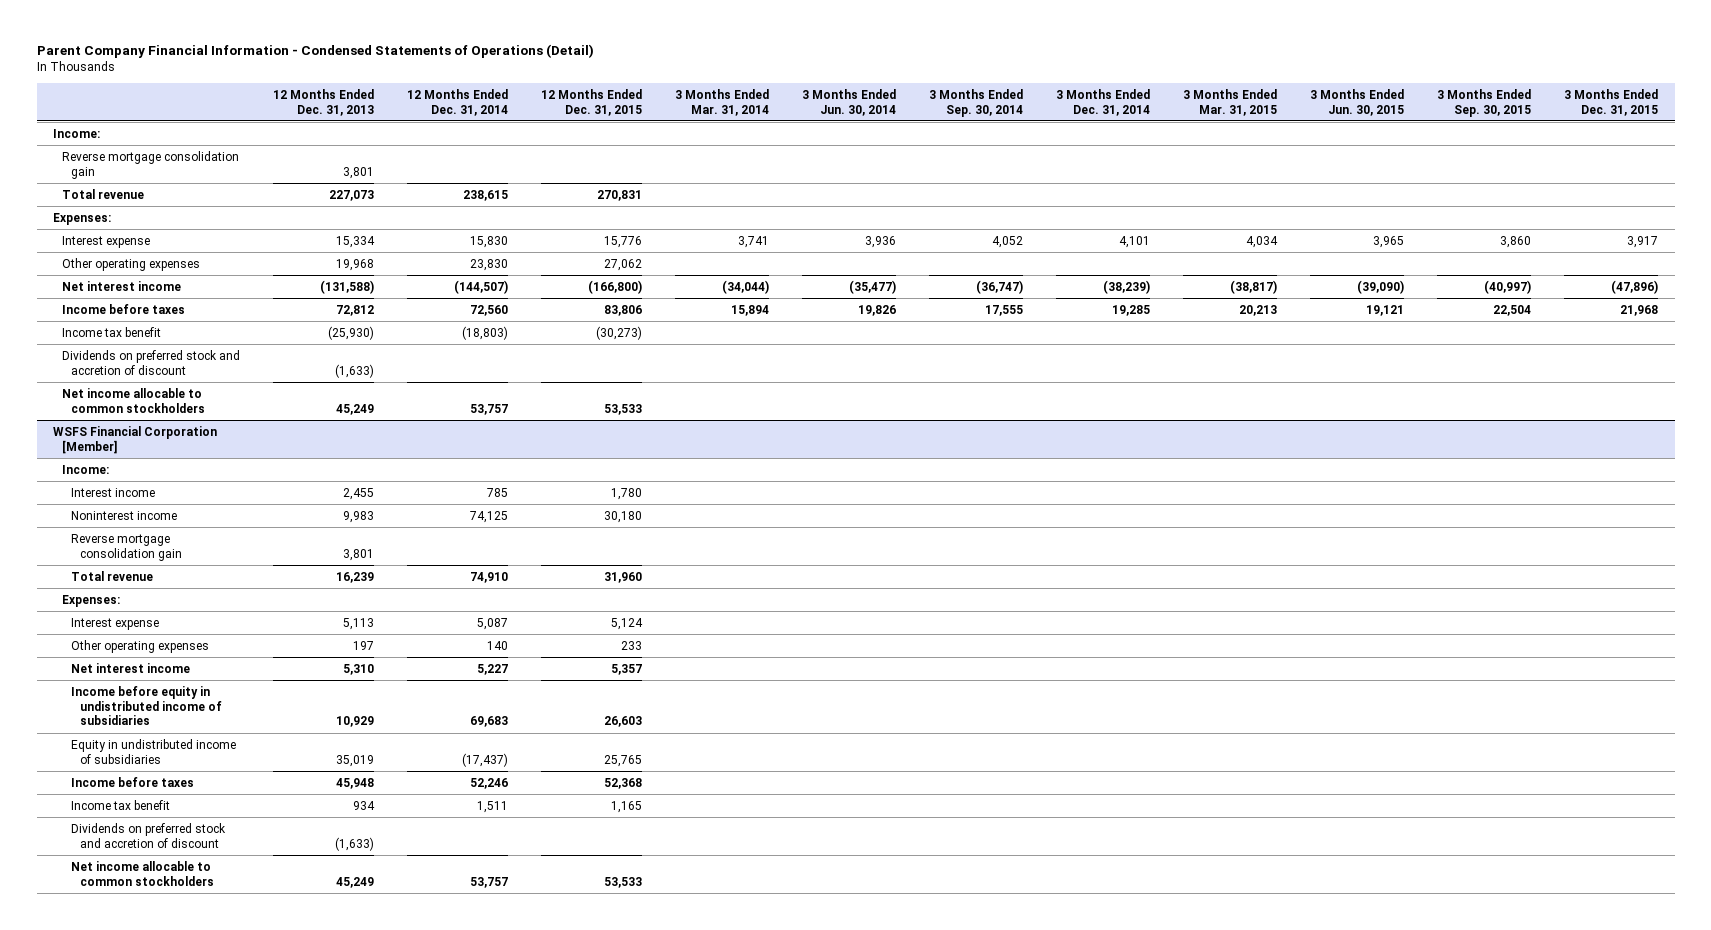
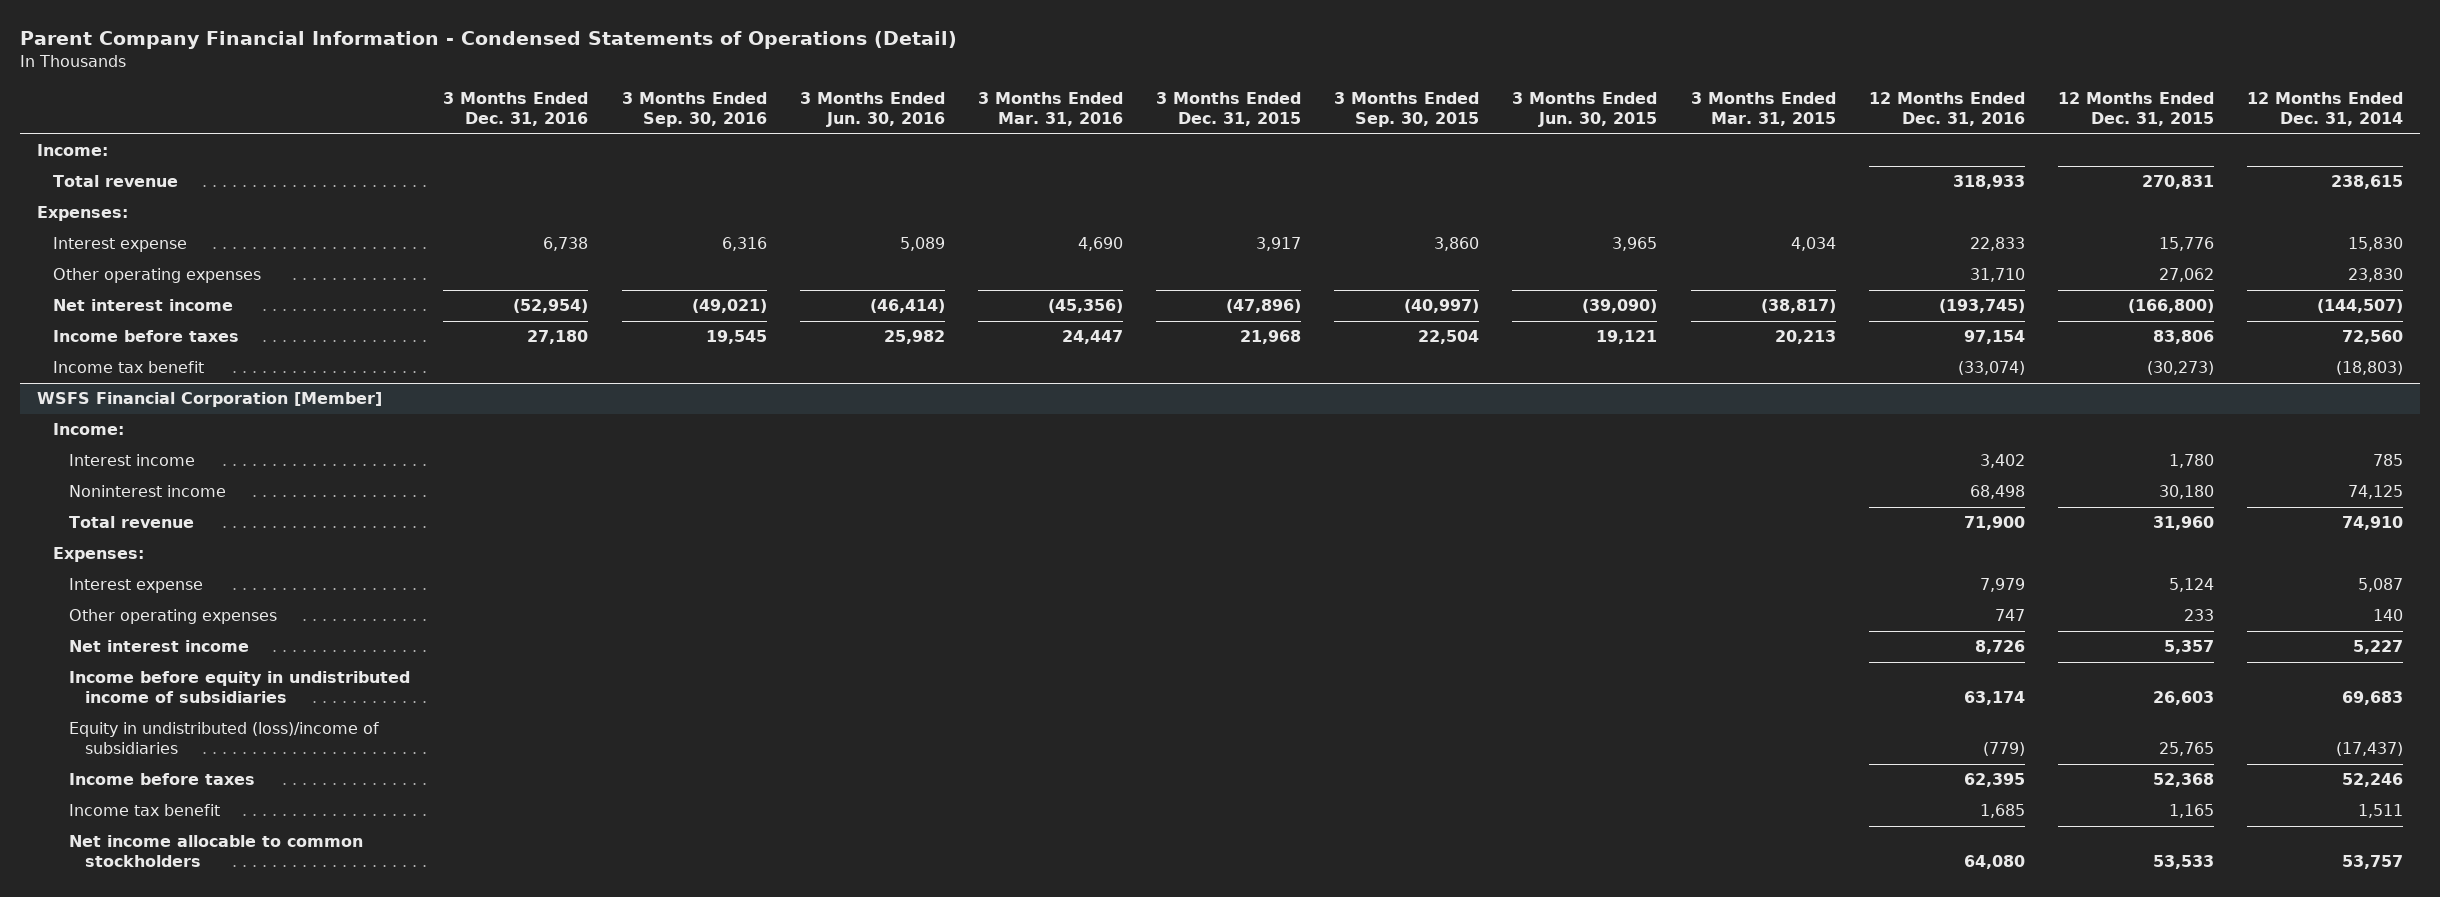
[272,88,374,116] 12 Months Ended Dec. 31, 2013 -> none
[675,88,770,116] 3 Months Ended Mar. 31, 2014 -> none
[802,88,897,116] 3 Months Ended Jun. 30, 2014 -> none
[929,88,1024,117] 3 Months Ended Sep. 30, 2014 -> none
[1056,88,1151,116] 3 Months Ended Dec. 31, 2014 -> none
none -> [443,92,589,127] 3 Months Ended Dec. 31, 2016
none -> [621,92,767,128] 3 Months Ended Sep. 30, 2016
none -> [799,92,945,128] 3 Months Ended Jun. 30, 2016
none -> [977,92,1123,127] 3 Months Ended Mar. 31, 2016
none -> [1868,92,2025,127] 12 Months Ended Dec. 31, 2016
[61,150,239,179] Reverse mortgage consolidation gain -> none
[61,349,240,375] Dividends on preferred stock and accretion of discount -> none
[61,387,205,413] Net income allocable to common stockholders -> none
[70,533,182,561] Reverse mortgage consolidation gain -> none
[70,738,236,764] Equity in undistributed income of subsidiaries -> [69,722,380,755] Equity in undistributed (loss)/income of subsidiaries
[70,822,226,848] Dividends on preferred stock and accretion of discount -> none

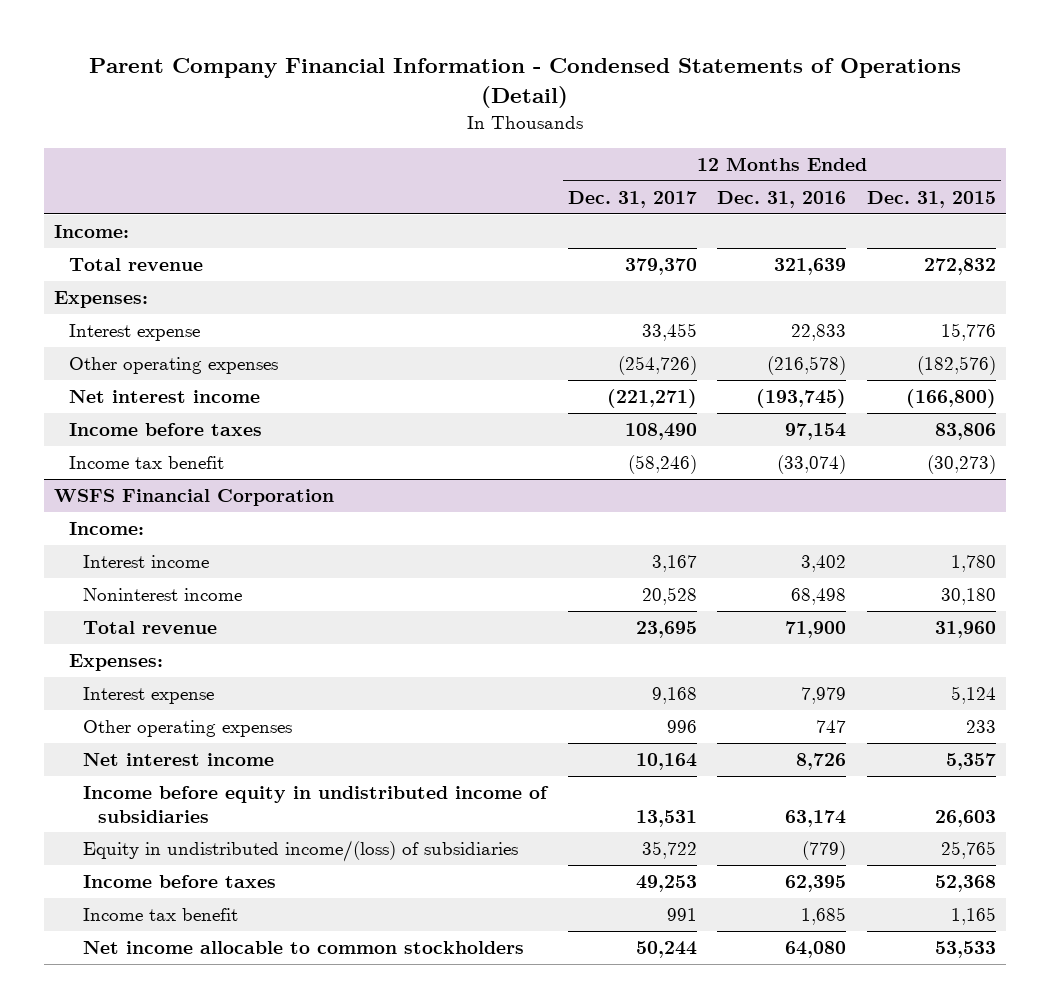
[443,92,589,127] 3 Months Ended Dec. 31, 2016 -> none
[621,92,767,128] 3 Months Ended Sep. 30, 2016 -> none
[799,92,945,128] 3 Months Ended Jun. 30, 2016 -> none
[977,92,1123,127] 3 Months Ended Mar. 31, 2016 -> none
[1156,92,1302,127] 3 Months Ended Dec. 31, 2015 -> none
[1334,92,1480,128] 3 Months Ended Sep. 30, 2015 -> none
[1512,92,1658,128] 3 Months Ended Jun. 30, 2015 -> none
[1690,92,1836,127] 3 Months Ended Mar. 31, 2015 -> none
[2247,92,2404,127] 12 Months Ended Dec. 31, 2014 -> none
none -> [567,191,697,209] Dec. 31, 2017
[1952,175,2025,190] 318,933 -> [774,258,847,276] 321,639
[2141,175,2214,190] 270,831 -> [923,258,996,276] 272,832
[1969,268,2025,283] 31,710 -> [767,356,847,376] (216,578)
[2158,268,2214,283] 27,062 -> [916,356,996,376] (182,576)
[36,392,382,408] WSFS Financial Corporation [Member] -> [54,489,335,507] WSFS Financial Corporation
[69,722,380,755] Equity in undistributed (loss)/income of subsidiaries -> [83,840,519,863] Equity in undistributed income/(loss) of subsidiaries

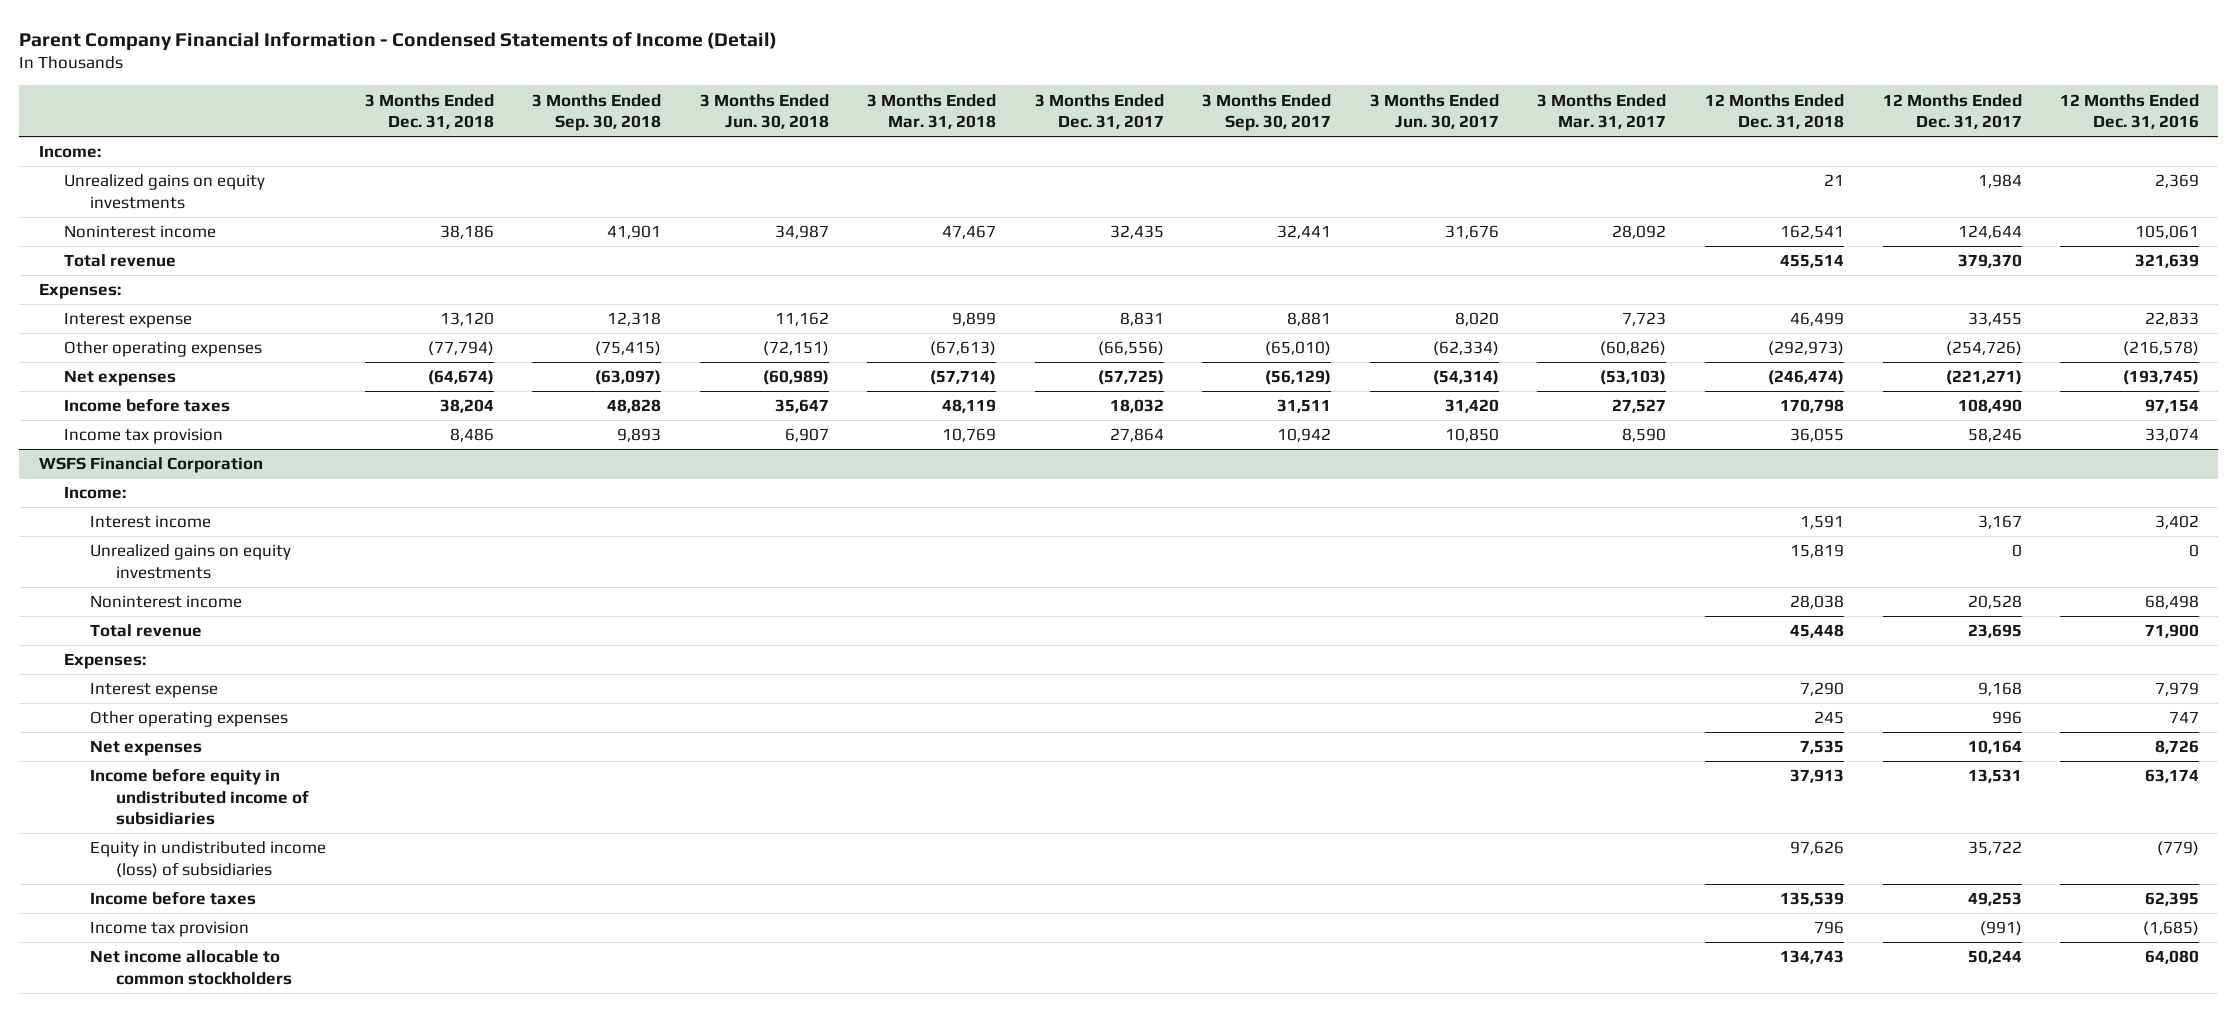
[88,58,961,108] Parent Company Financial Information - Condensed Statements of Operations (Detail) -> [19,31,778,51] Parent Company Financial Information - Condensed Statements of Income (Detail)
[866,191,996,209] Dec. 31, 2015 -> none
none -> [364,93,494,129] 3 Months Ended Dec. 31, 2018
none -> [532,93,662,131] 3 Months Ended Sep. 30, 2018
none -> [699,93,829,129] 3 Months Ended Jun. 30, 2018
none -> [867,93,997,129] 3 Months Ended Mar. 31, 2018
none -> [1034,93,1164,129] 3 Months Ended Dec. 31, 2017
none -> [1202,93,1332,131] 3 Months Ended Sep. 30, 2017
none -> [1369,93,1499,129] 3 Months Ended Jun. 30, 2017
none -> [1537,93,1667,129] 3 Months Ended Mar. 31, 2017
none -> [1704,93,1844,129] 12 Months Ended Dec. 31, 2018
none -> [64,174,266,209] Unrealized gains on equity investments
none -> [64,225,217,239] Noninterest income
[68,390,260,404] Net interest income -> [64,370,177,387] Net expenses
[68,456,224,470] Income tax benefit -> [64,428,224,445] Income tax provision
[627,455,697,475] (58,246) -> [1967,428,2022,443] 58,246
[777,455,847,475] (33,074) -> [2145,428,2200,443] 33,074
none -> [89,544,291,579] Unrealized gains on equity investments
[83,753,275,767] Net interest income -> [89,740,202,757] Net expenses
[83,840,519,863] Equity in undistributed income/(loss) of subsidiaries -> [89,841,326,878] Equity in undistributed income (loss) of subsidiaries
[83,908,239,922] Income tax benefit -> [89,921,249,938] Income tax provision
[666,908,697,922] 991 -> [1979,921,2022,937] (991)
[801,907,847,926] 1,685 -> [2143,921,2200,937] (1,685)

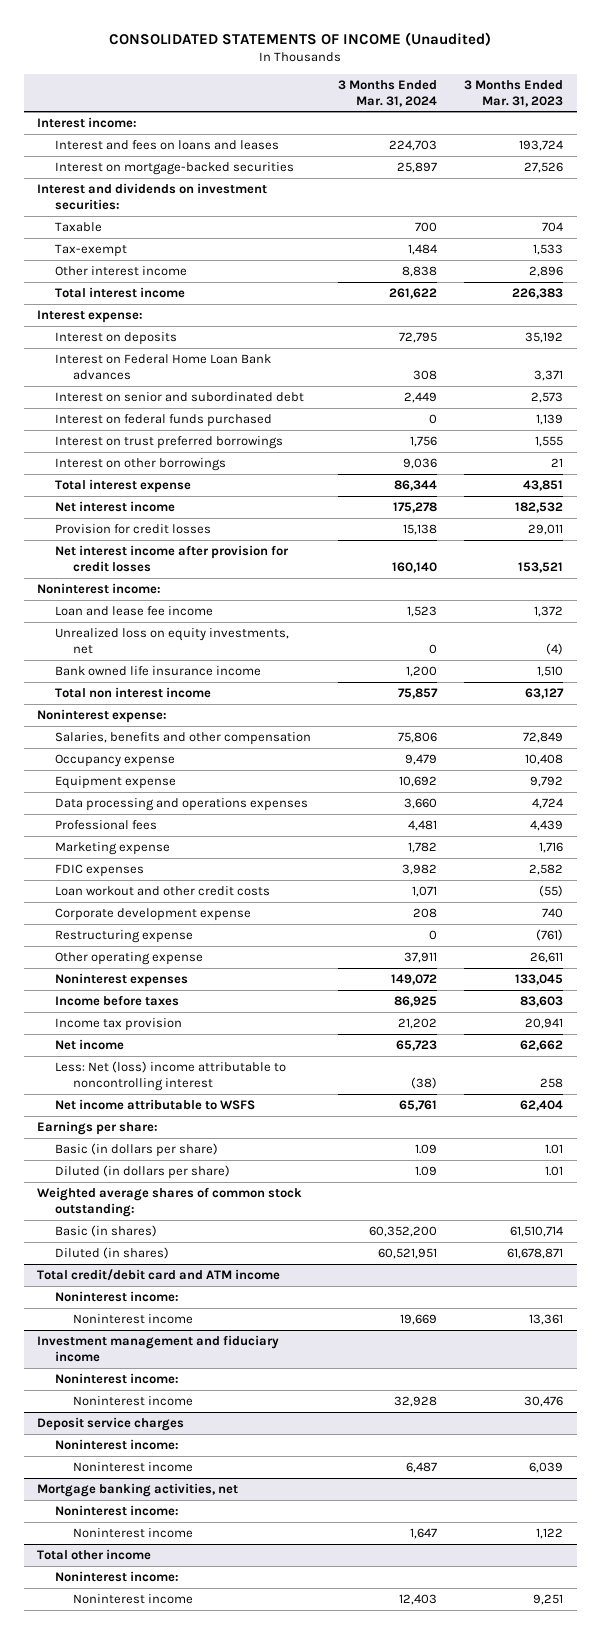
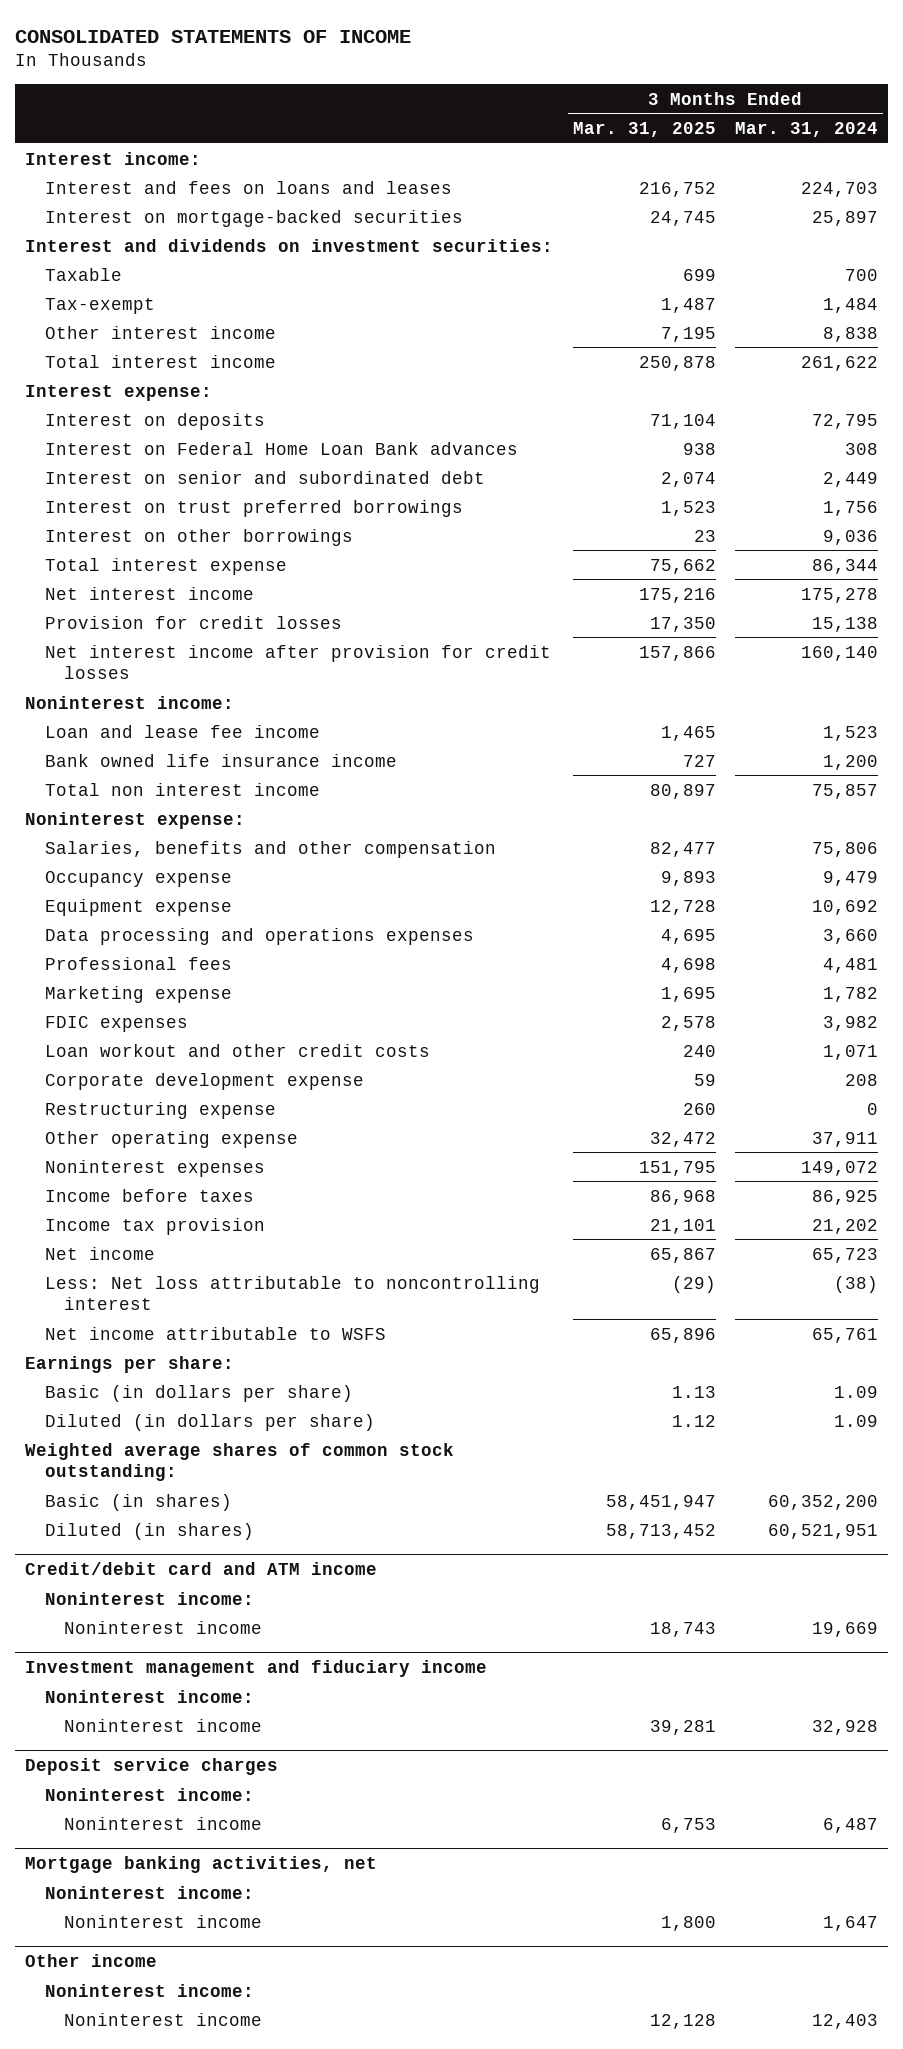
[109,31,492,46] CONSOLIDATED STATEMENTS OF INCOME (Unaudited) -> [15,29,412,43] CONSOLIDATED STATEMENTS OF INCOME
[464,79,564,107] 3 Months Ended Mar. 31, 2023 -> none
none -> [572,121,716,137] Mar. 31, 2025
[55,413,273,427] Interest on federal funds purchased -> none
[55,627,290,654] Unrealized loss on equity investments, net -> none
[55,1060,287,1091] Less: Net (loss) income attributable to noncontrolling interest -> [44,1275,540,1310] Less: Net loss attributable to noncontrolling interest
[37,1268,281,1281] Total credit/debit card and ATM income -> [24,1562,377,1576] Credit/debit card and ATM income
[37,1548,152,1560] Total other income -> [24,1954,157,1968] Other income

